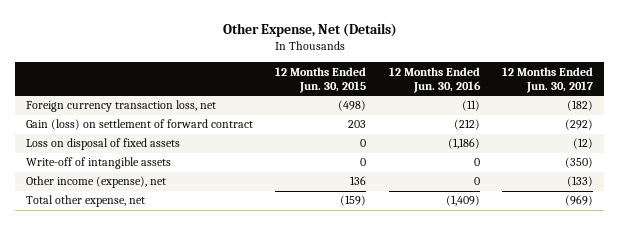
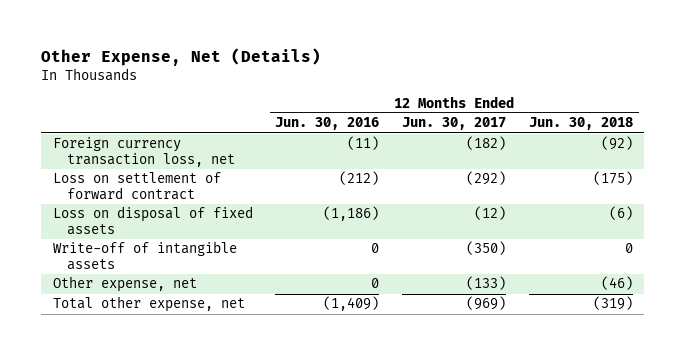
[275,66,367,94] 12 Months Ended Jun. 30, 2015 -> none
none -> [528,117,633,131] Jun. 30, 2018
[26,119,254,131] Gain (loss) on settlement of forward contract -> [52,172,221,200] Loss on settlement of forward contract
[26,176,167,189] Other income (expense), net -> [52,276,197,293] Other expense, net

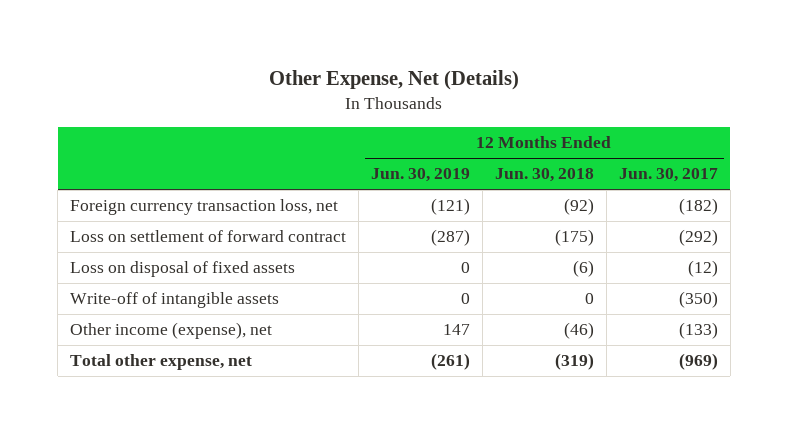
[275,117,380,131] Jun. 30, 2016 -> none
none -> [371,168,471,183] Jun. 30, 2019
[52,276,197,293] Other expense, net -> [70,322,273,340] Other income (expense), net

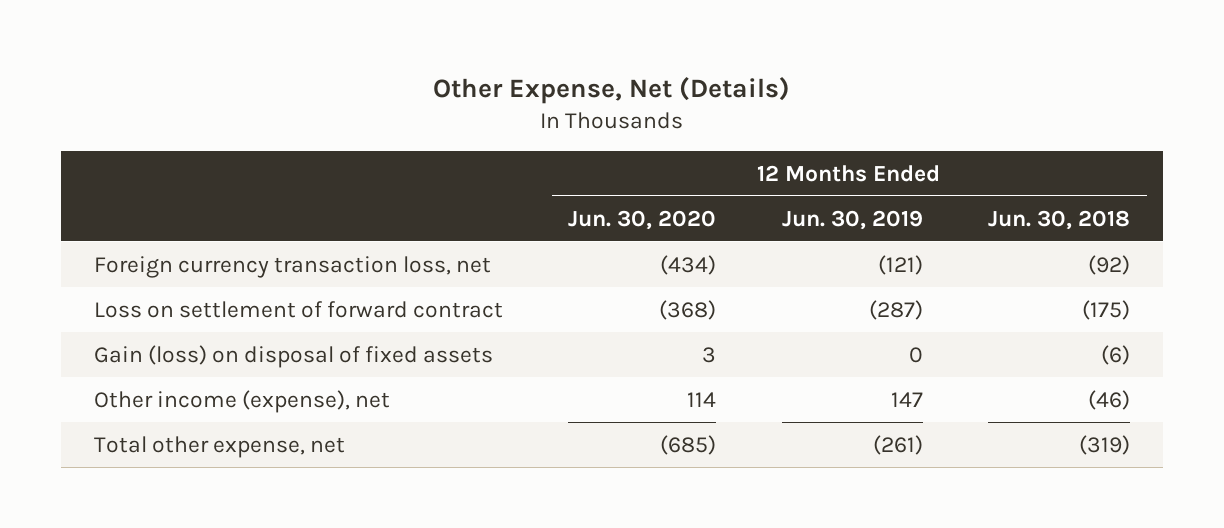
[618,168,718,183] Jun. 30, 2017 -> none
none -> [568,209,717,230] Jun. 30, 2020
[70,292,280,309] Write-off of intangible assets -> none
[70,261,296,278] Loss on disposal of fixed assets -> [93,344,493,368] Gain (loss) on disposal of fixed assets

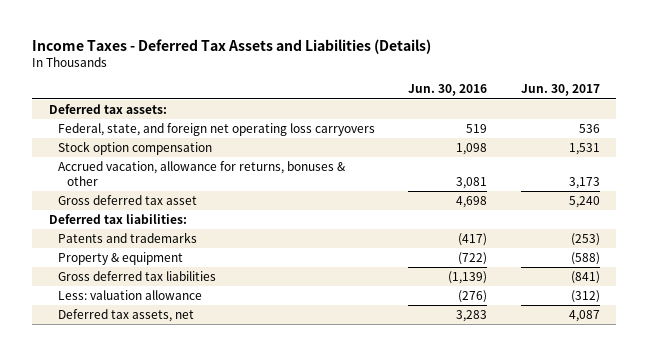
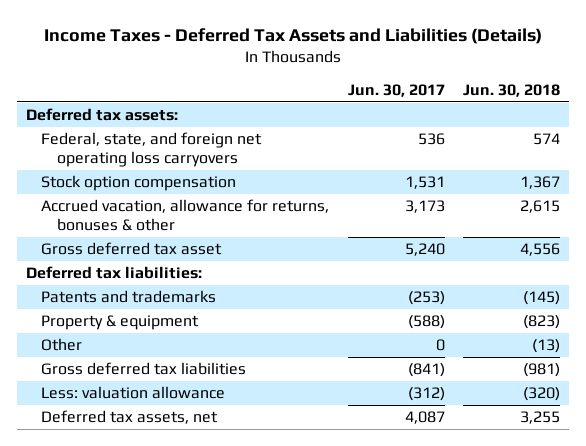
[408,84,488,97] Jun. 30, 2016 -> none
none -> [462,84,560,98] Jun. 30, 2018
none -> [41,337,83,351] Other

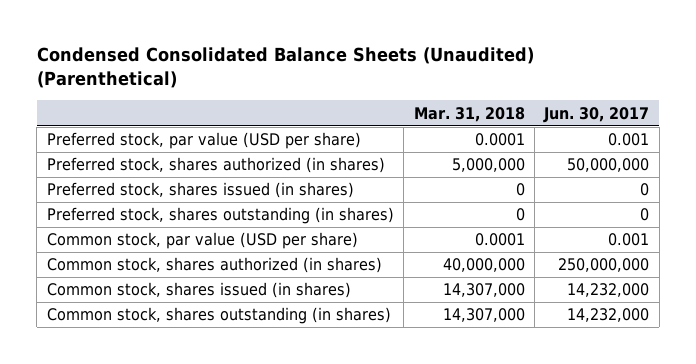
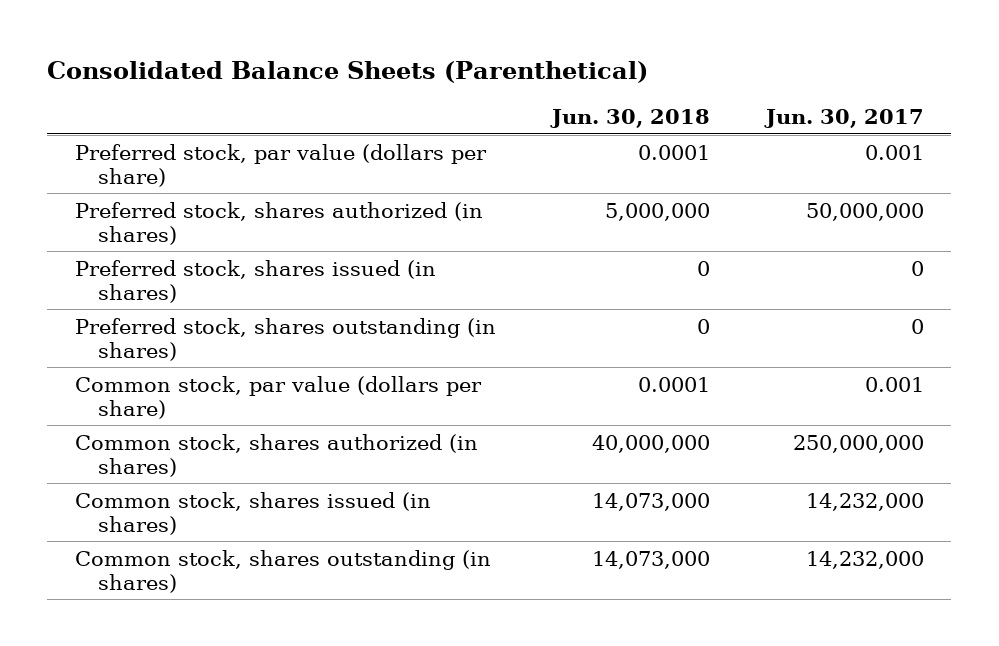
[36,46,534,88] Condensed Consolidated Balance Sheets (Unaudited) (Parenthetical) -> [47,60,649,83] Consolidated Balance Sheets (Parenthetical)
[413,106,525,122] Mar. 31, 2018 -> none
none -> [549,108,710,128] Jun. 30, 2018
[46,132,361,150] Preferred stock, par value (USD per share) -> [75,143,488,187] Preferred stock, par value (dollars per share)
[46,232,358,250] Common stock, par value (USD per share) -> [75,375,483,419] Common stock, par value (dollars per share)

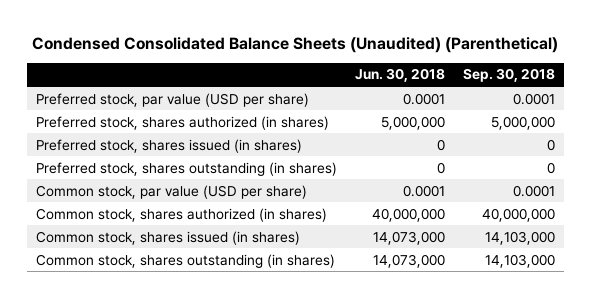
[47,60,649,83] Consolidated Balance Sheets (Parenthetical) -> [32,36,559,53] Condensed Consolidated Balance Sheets (Unaudited) (Parenthetical)
[763,108,924,128] Jun. 30, 2017 -> none
none -> [462,68,555,83] Sep. 30, 2018
[75,143,488,187] Preferred stock, par value (dollars per share) -> [36,92,310,107] Preferred stock, par value (USD per share)
[75,375,483,419] Common stock, par value (dollars per share) -> [36,184,308,199] Common stock, par value (USD per share)

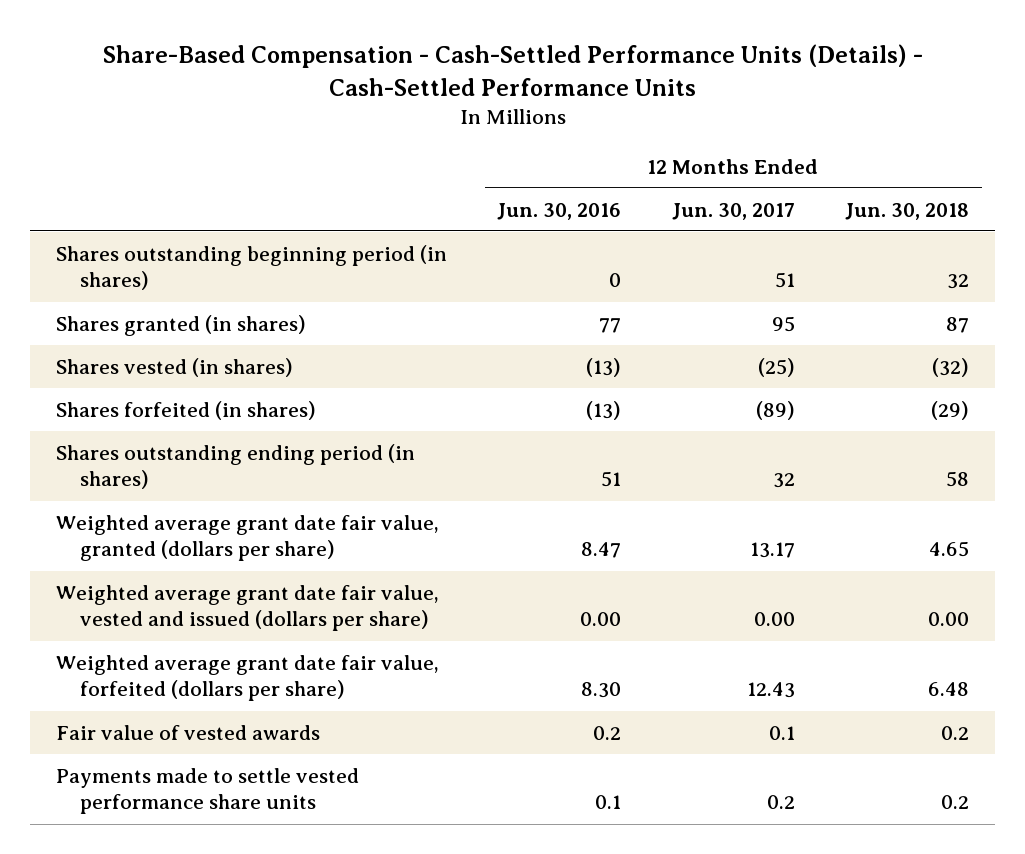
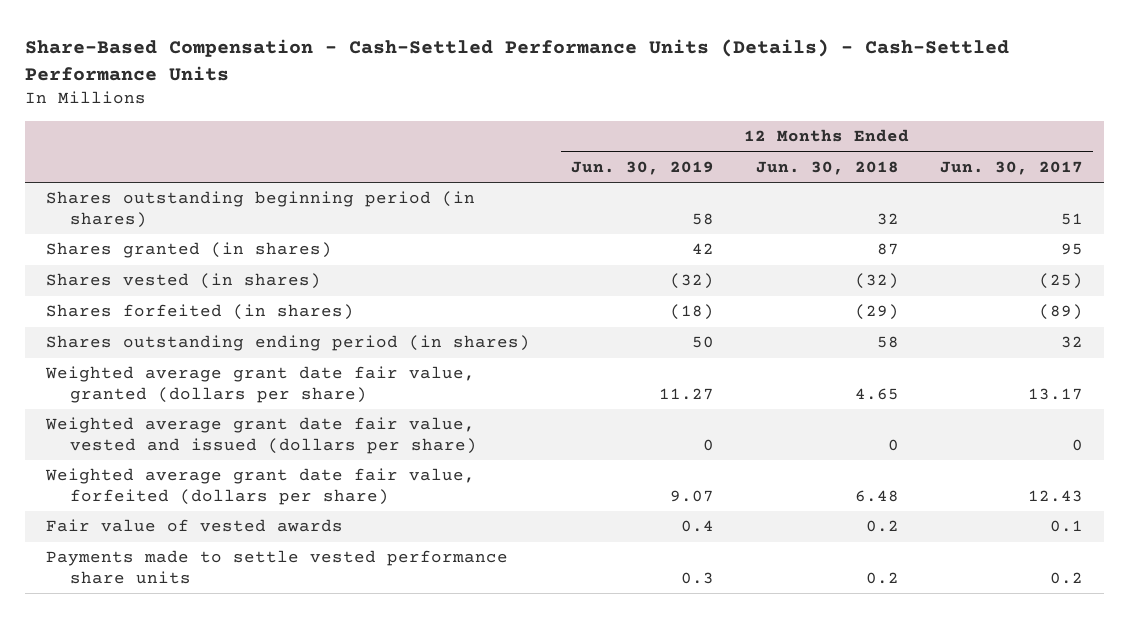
[497,202,622,220] Jun. 30, 2016 -> none
none -> [571,160,715,175] Jun. 30, 2019
[753,612,795,627] 0.00 -> [1071,438,1083,451] 0
[928,612,970,627] 0.00 -> [887,438,899,451] 0

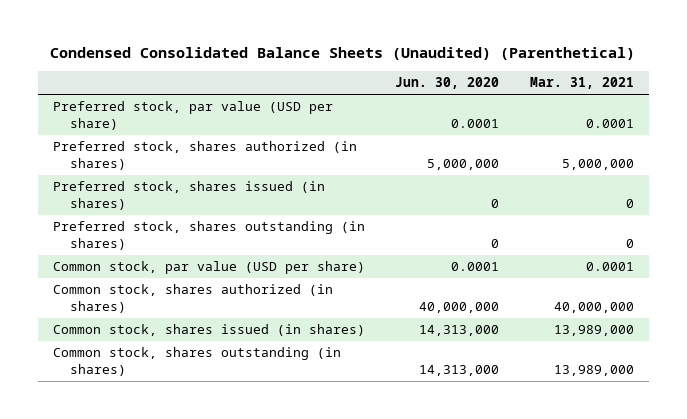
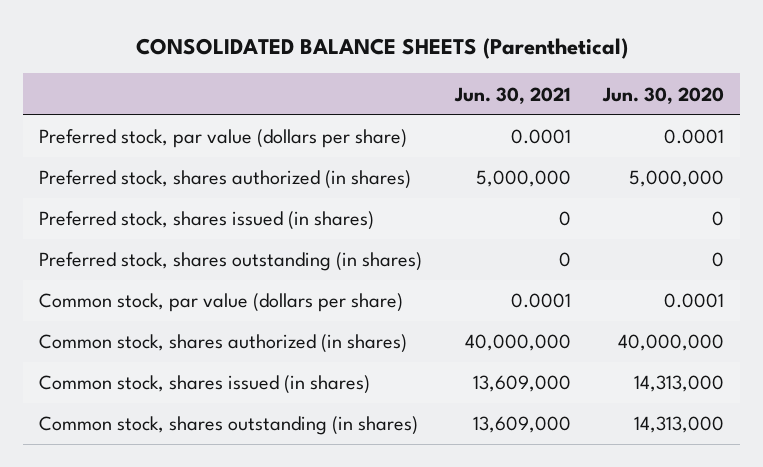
[50,47,636,61] Condensed Consolidated Balance Sheets (Unaudited) (Parenthetical) -> [135,37,628,59] CONSOLIDATED BALANCE SHEETS (Parenthetical)
[529,77,634,90] Mar. 31, 2021 -> none
none -> [453,86,571,104] Jun. 30, 2021
[53,101,334,130] Preferred stock, par value (USD per share) -> [39,129,408,149] Preferred stock, par value (dollars per share)
[53,261,366,275] Common stock, par value (USD per share) -> [39,293,404,313] Common stock, par value (dollars per share)

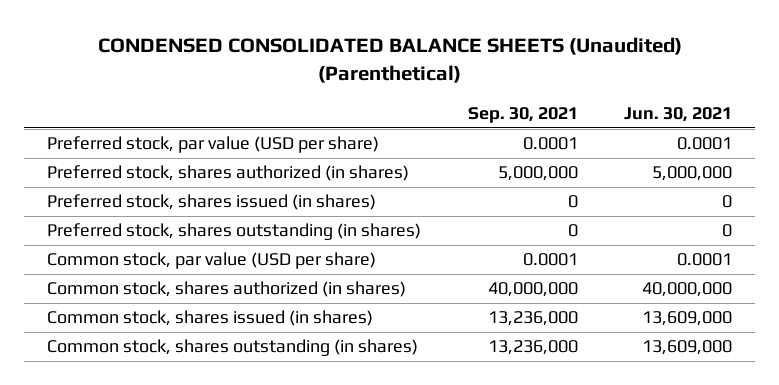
[135,37,628,59] CONSOLIDATED BALANCE SHEETS (Parenthetical) -> [97,37,682,84] CONDENSED CONSOLIDATED BALANCE SHEETS (Unaudited) (Parenthetical)
[602,86,725,104] Jun. 30, 2020 -> none
none -> [467,106,578,123] Sep. 30, 2021
[39,129,408,149] Preferred stock, par value (dollars per share) -> [47,136,380,154] Preferred stock, par value (USD per share)
[39,293,404,313] Common stock, par value (dollars per share) -> [47,252,377,270] Common stock, par value (USD per share)

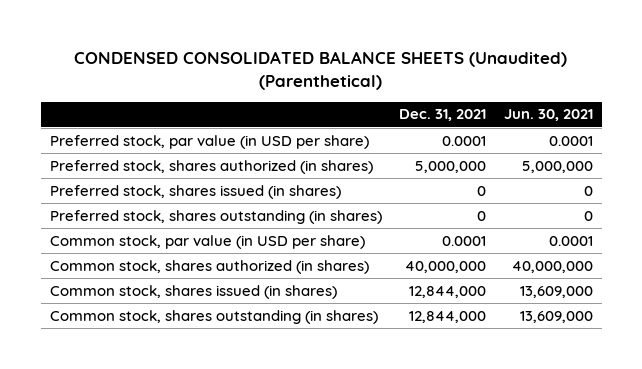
[467,106,578,123] Sep. 30, 2021 -> none
none -> [399,109,487,122] Dec. 31, 2021
[47,136,380,154] Preferred stock, par value (USD per share) -> [49,134,369,149] Preferred stock, par value (in USD per share)
[47,252,377,270] Common stock, par value (USD per share) -> [49,234,365,249] Common stock, par value (in USD per share)

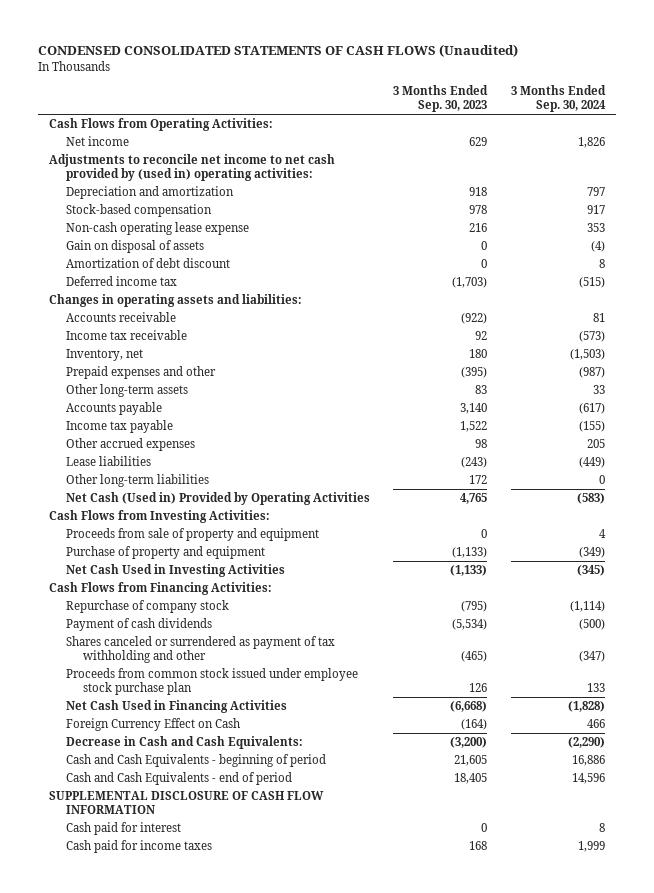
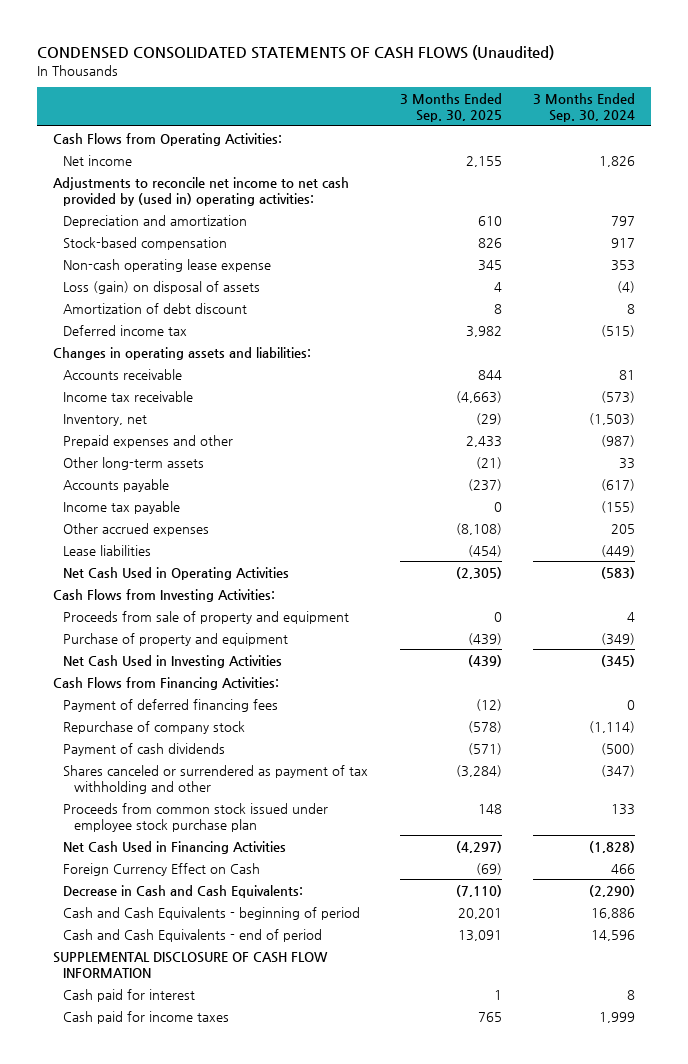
[393,85,489,113] 3 Months Ended Sep. 30, 2023 -> none
none -> [399,93,502,123] 3 Months Ended Sep. 30, 2025
[66,240,205,254] Gain on disposal of assets -> [63,280,261,294] Loss (gain) on disposal of assets
[66,474,210,488] Other long-term liabilities -> none
[66,492,371,506] Net Cash (Used in) Provided by Operating Activities -> [63,566,290,580] Net Cash Used in Operating Activities
none -> [63,698,279,712] Payment of deferred financing fees

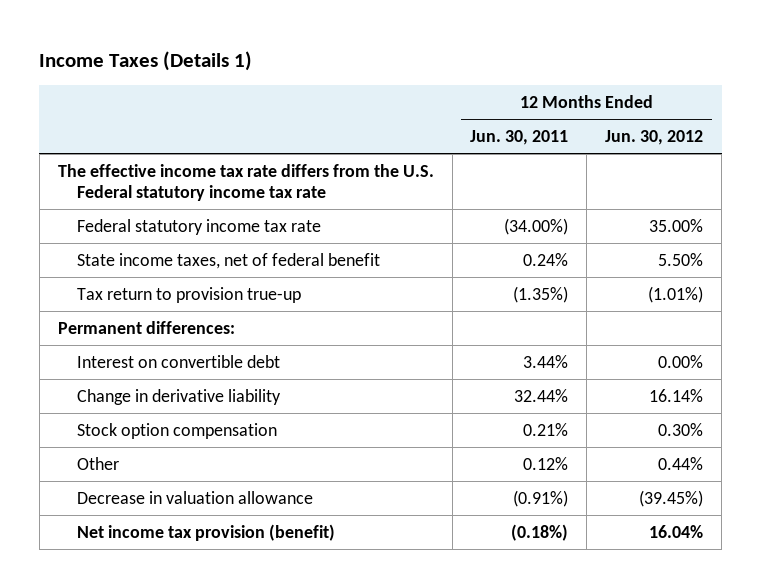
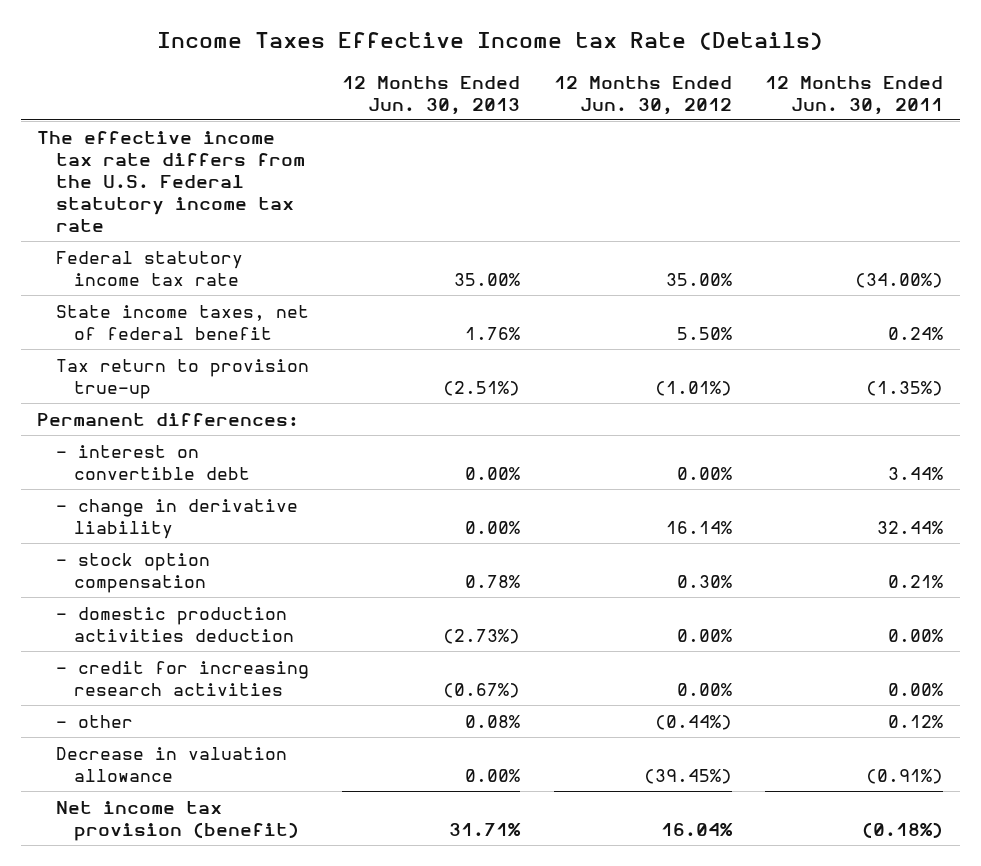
[39,51,253,72] Income Taxes (Details 1) -> [157,32,824,51] Income Taxes Effective Income tax Rate (Details)
none -> [342,75,521,115] 12 Months Ended Jun. 30, 2013
[77,354,281,368] Interest on convertible debt -> [55,444,251,480] - interest on convertible debt
[77,388,282,405] Change in derivative liability -> [55,498,298,539] - change in derivative liability
[77,422,278,439] Stock option compensation -> [55,552,210,593] - stock option compensation
none -> [55,606,295,642] - domestic production activities deduction
none -> [55,660,309,696] - credit for increasing research activities
[77,456,120,470] Other -> [55,714,133,728] - other
[658,456,704,470] 0.44% -> [654,714,732,730] (0.44%)

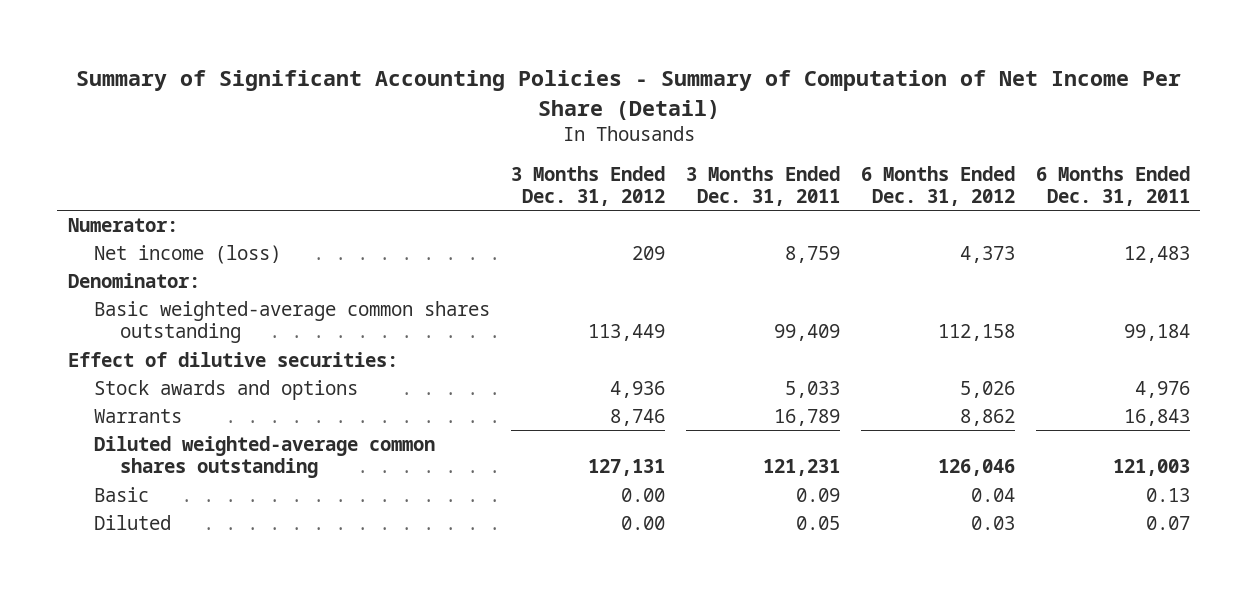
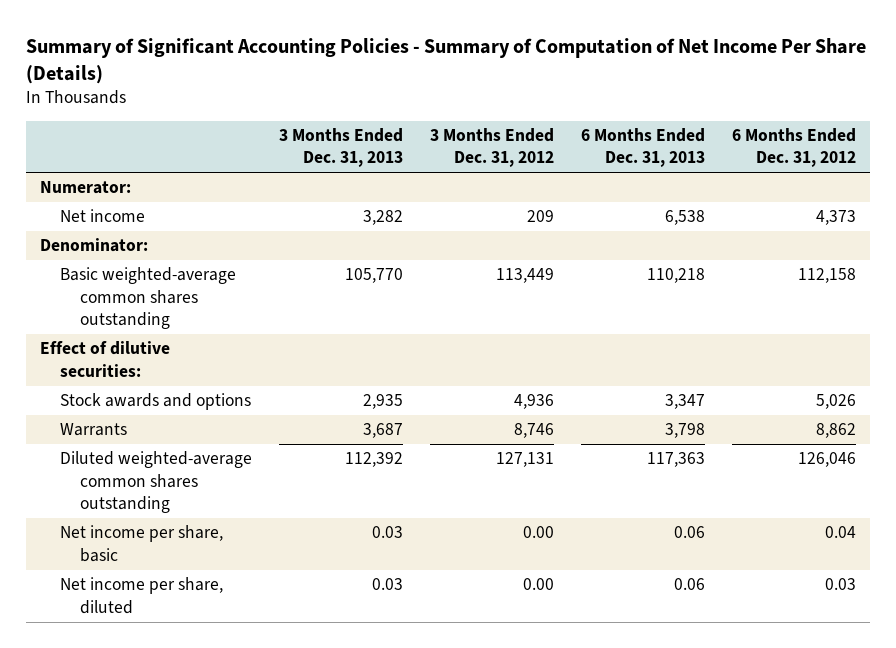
[75,70,1181,120] Summary of Significant Accounting Policies - Summary of Computation of Net Income Per Share (Detail) -> [26,38,867,84] Summary of Significant Accounting Policies - Summary of Computation of Net Income Per Share (Details)
[685,165,840,206] 3 Months Ended Dec. 31, 2011 -> none
[1035,165,1190,206] 6 Months Ended Dec. 31, 2011 -> none
none -> [278,127,403,168] 3 Months Ended Dec. 31, 2013
none -> [581,127,706,168] 6 Months Ended Dec. 31, 2013
[93,244,281,264] Net income (loss) -> [59,209,145,223] Net income
[93,486,149,502] Basic -> [59,525,223,562] Net income per share, basic
[93,514,171,530] Diluted -> [59,577,223,614] Net income per share, diluted

